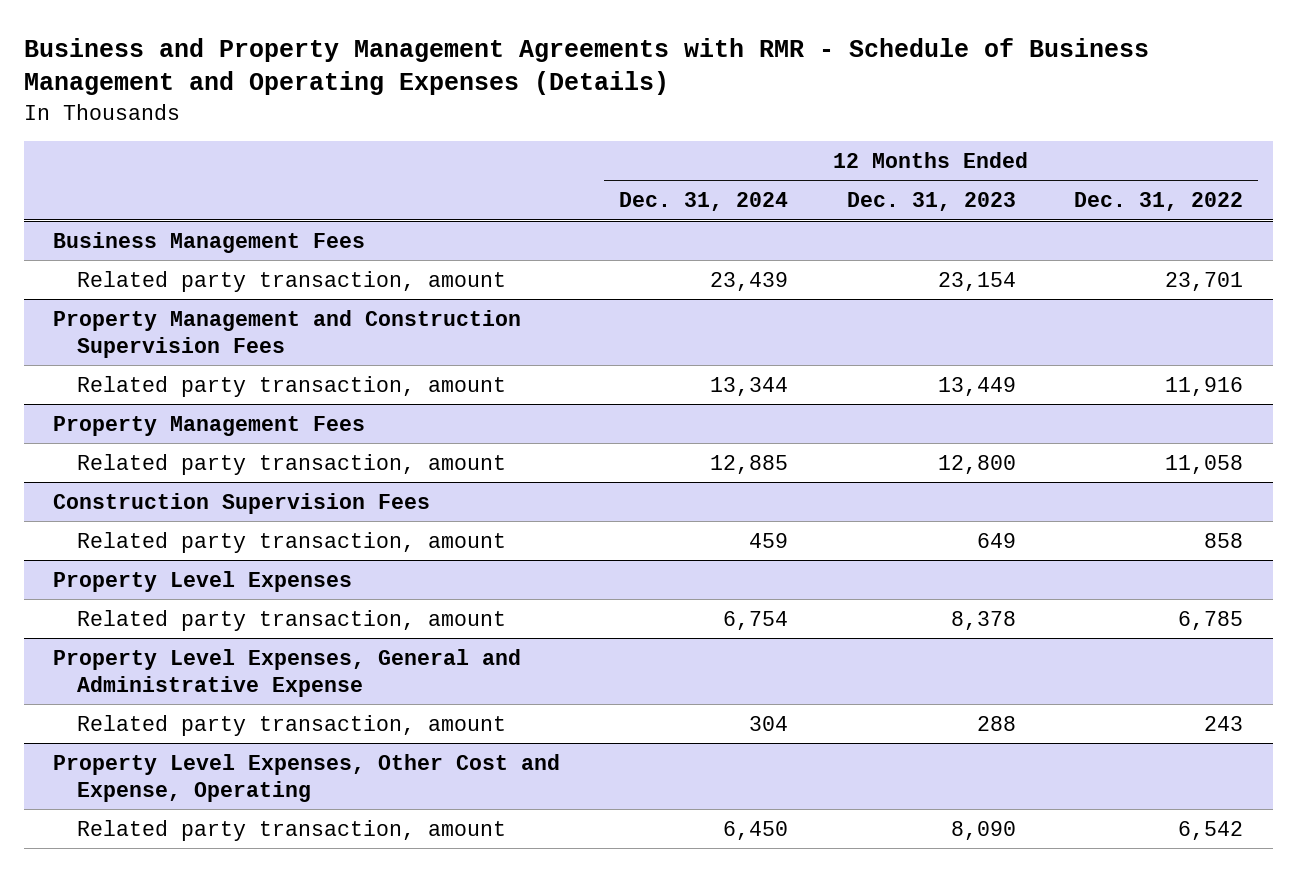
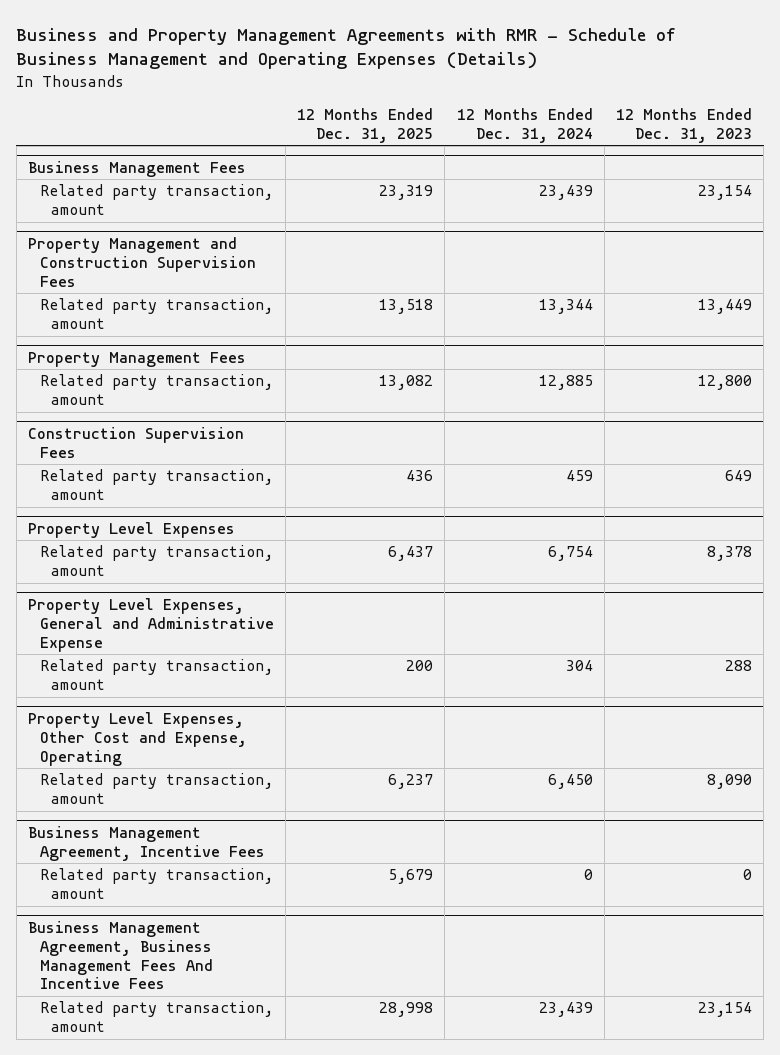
[1074,192,1244,212] Dec. 31, 2022 -> none
none -> [297,107,434,143] 12 Months Ended Dec. 31, 2025
none -> [27,825,265,861] Business Management Agreement, Incentive Fees
none -> [39,868,273,900] Related party transaction, amount
none -> [27,920,213,990] Business Management Agreement, Business Management Fees And Incentive Fees
none -> [39,1001,273,1033] Related party transaction, amount

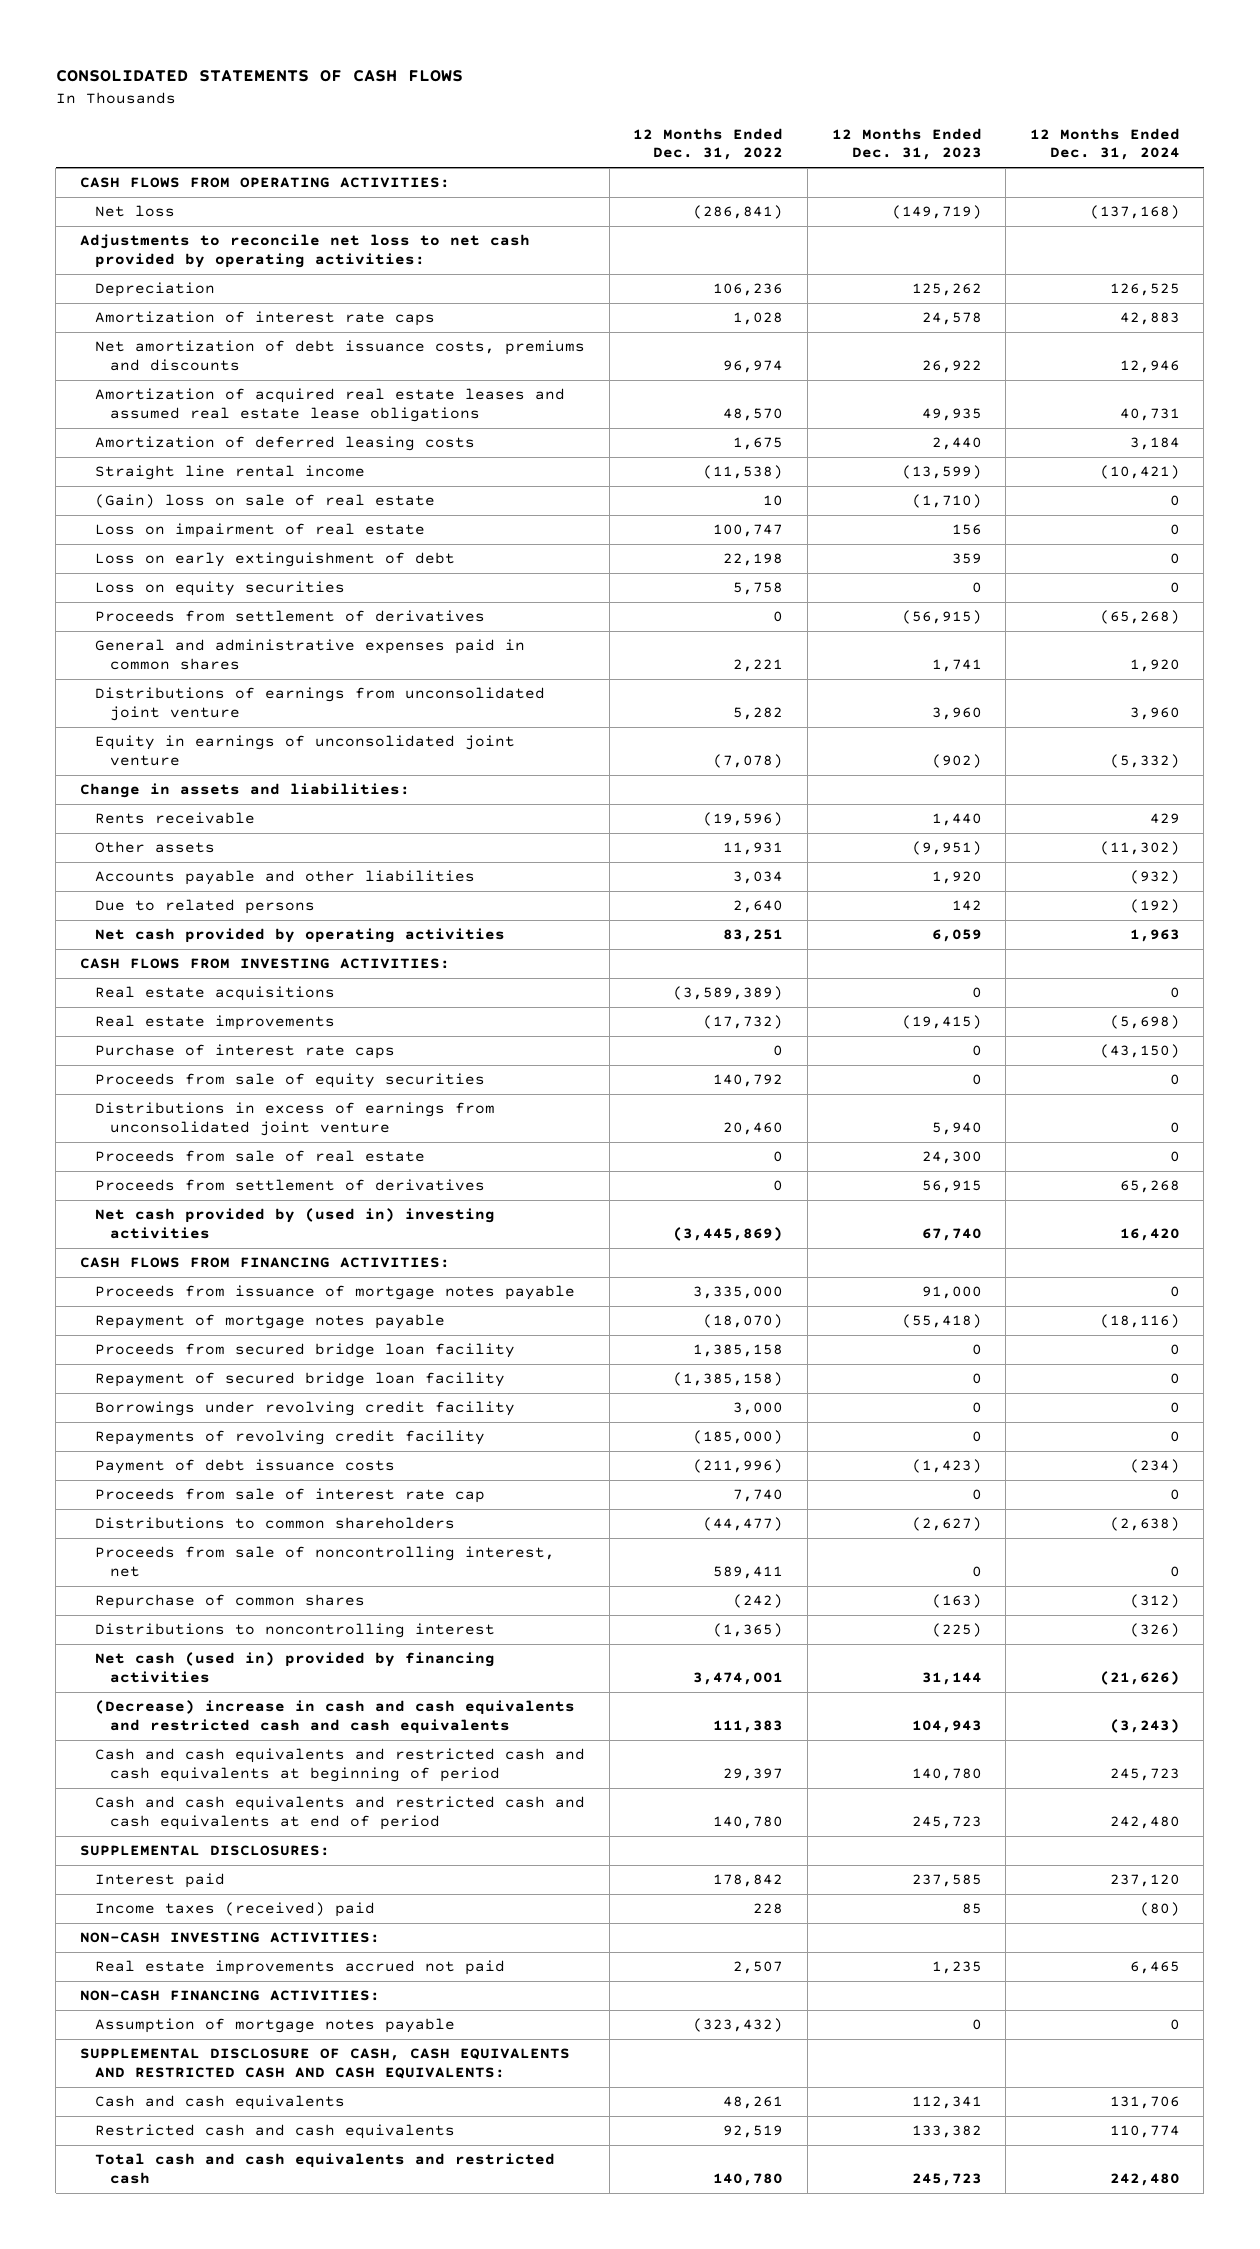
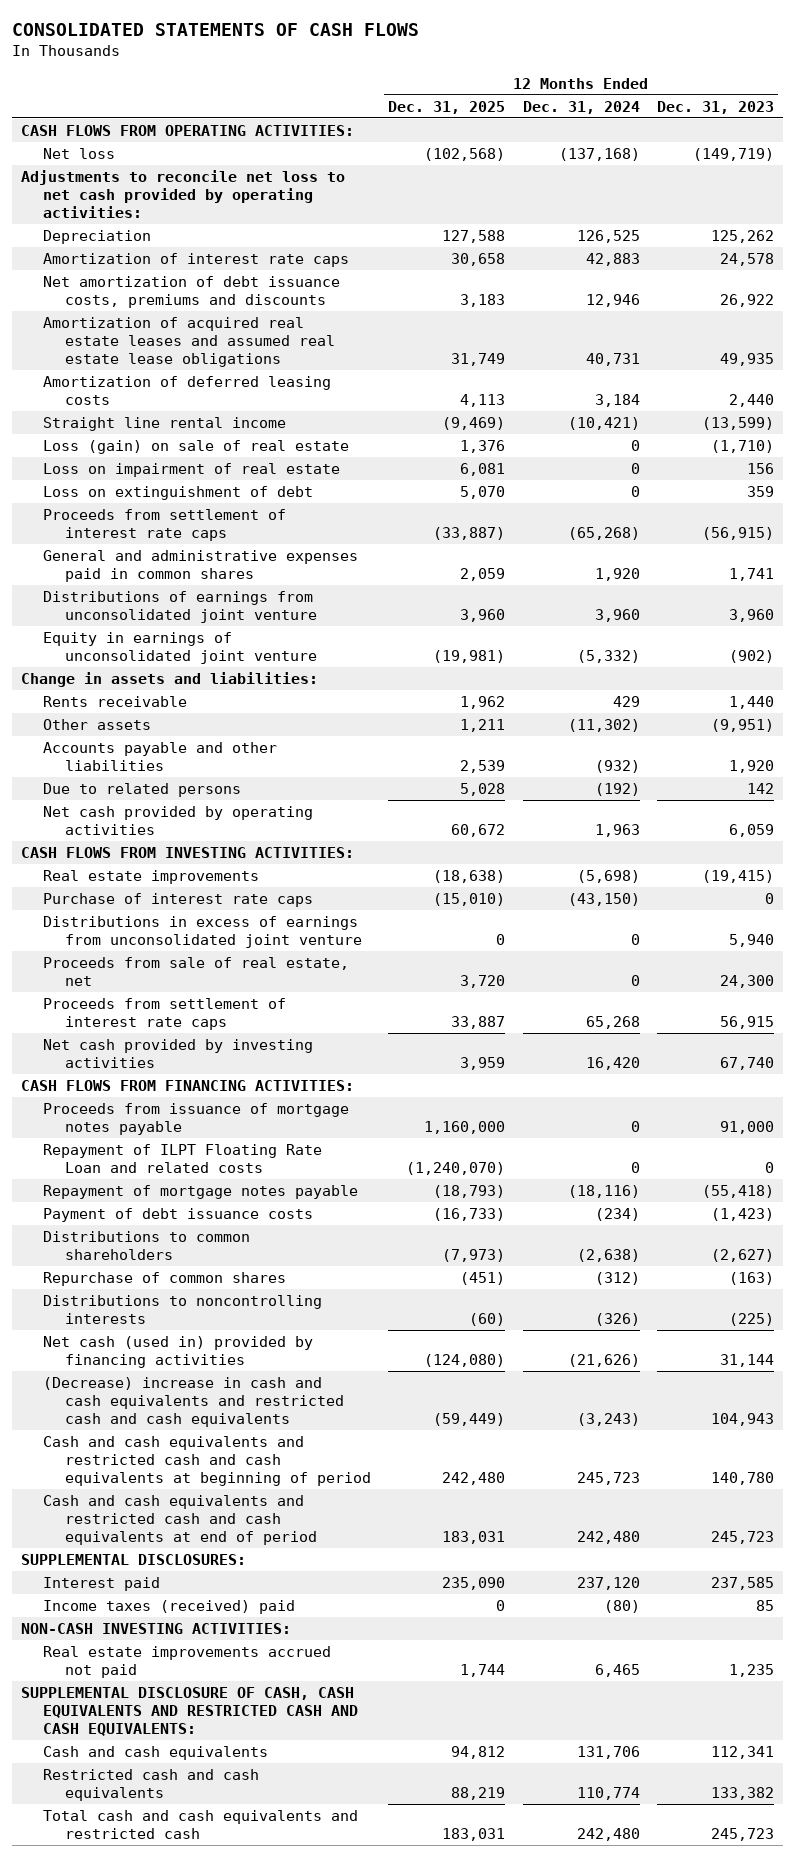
[633,127,784,161] 12 Months Ended Dec. 31, 2022 -> none
none -> [388,100,506,114] Dec. 31, 2025
[95,494,436,509] (Gain) loss on sale of real estate -> [43,440,350,455] Loss (gain) on sale of real estate
[95,581,346,597] Loss on equity securities -> none
[95,552,456,568] Loss on early extinguishment of debt -> [43,486,314,501] Loss on extinguishment of debt
[95,610,486,623] Proceeds from settlement of derivatives -> [43,509,287,541] Proceeds from settlement of interest rate caps
[95,986,336,1002] Real estate acquisitions -> none
[95,1073,486,1089] Proceeds from sale of equity securities -> none
[95,1150,426,1163] Proceeds from sale of real estate -> [43,957,350,986] Proceeds from sale of real estate, net
[95,1179,486,1192] Proceeds from settlement of derivatives -> [43,998,287,1030] Proceeds from settlement of interest rate caps
[95,1208,496,1240] Net cash provided by (used in) investing activities -> [43,1039,314,1068] Net cash provided by investing activities
none -> [43,1144,323,1173] Repayment of ILPT Floating Rate Loan and related costs
[95,1343,516,1359] Proceeds from secured bridge loan facility -> none
[95,1372,506,1388] Repayment of secured bridge loan facility -> none
[95,1401,516,1417] Borrowings under revolving credit facility -> none
[95,1430,486,1446] Repayments of revolving credit facility -> none
[95,1488,486,1504] Proceeds from sale of interest rate cap -> none
[95,1546,556,1578] Proceeds from sale of noncontrolling interest, net -> none
[95,1623,496,1639] Distributions to noncontrolling interest -> [43,1295,323,1324] Distributions to noncontrolling interests
[80,1990,381,2002] NON-CASH FINANCING ACTIVITIES: -> none
[95,2018,456,2034] Assumption of mortgage notes payable -> none

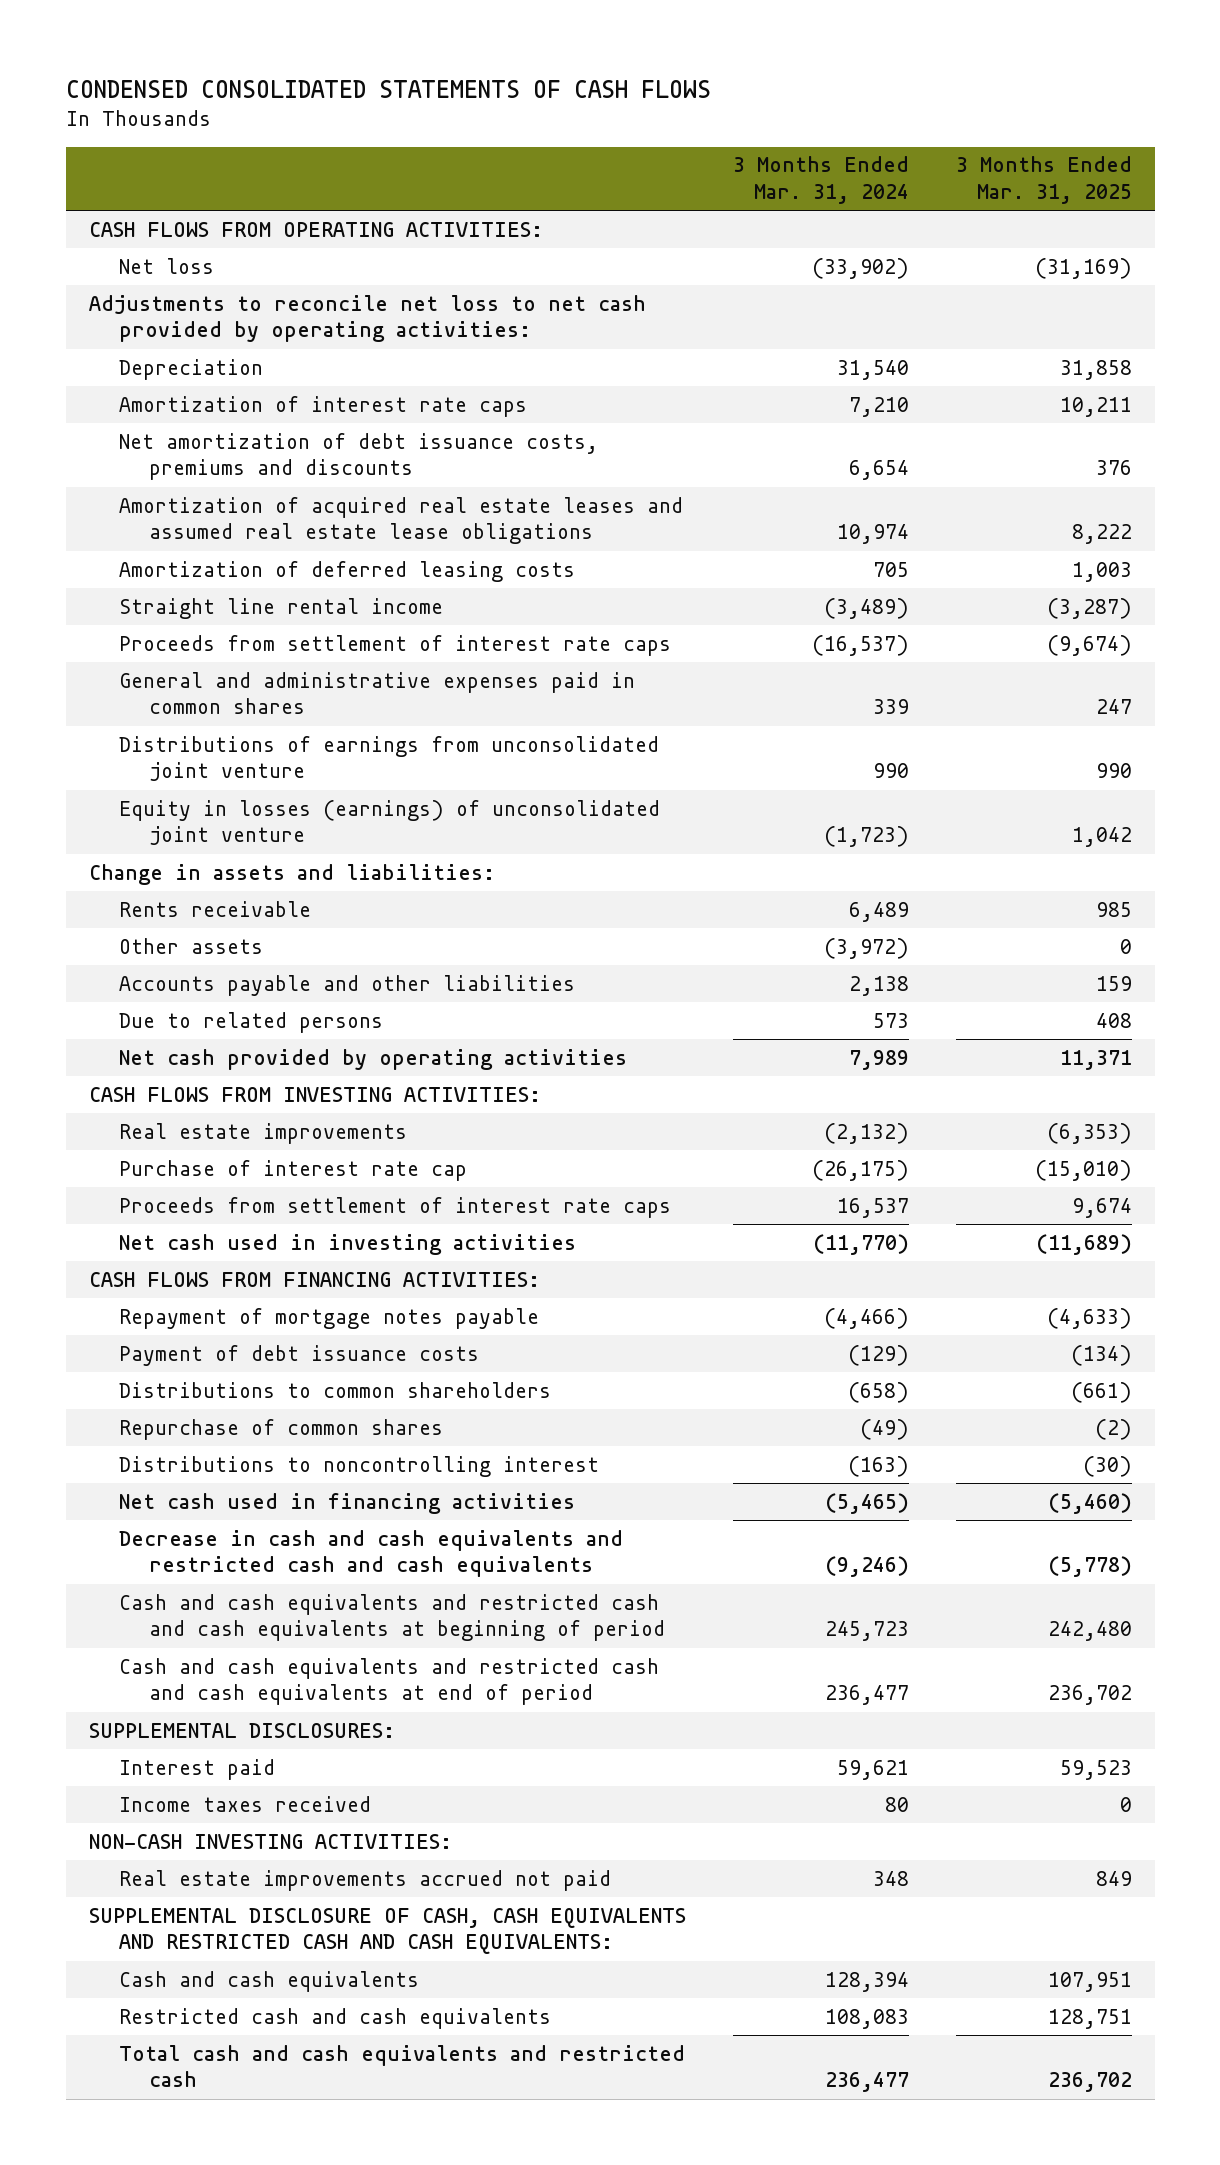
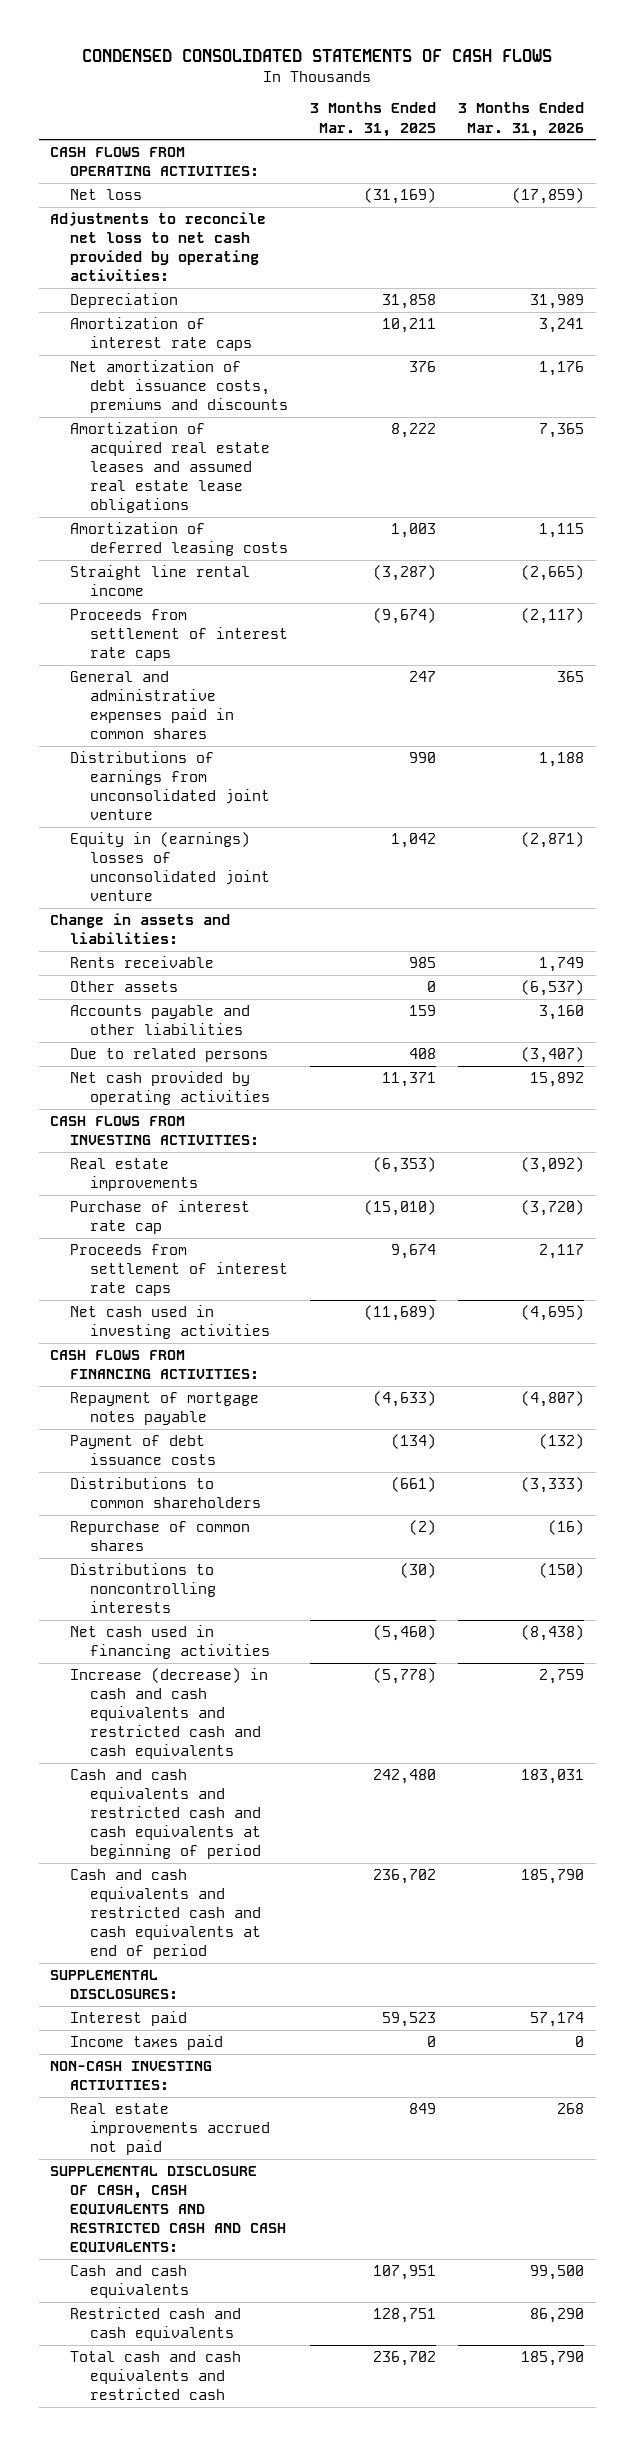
[732,156,909,205] 3 Months Ended Mar. 31, 2024 -> none
none -> [458,102,585,137] 3 Months Ended Mar. 31, 2026
[119,799,661,846] Equity in losses (earnings) of unconsolidated joint venture -> [70,831,271,902] Equity in (earnings) losses of unconsolidated joint venture
[119,1455,600,1477] Distributions to noncontrolling interest -> [70,1562,217,1614] Distributions to noncontrolling interests
[119,1529,624,1578] Decrease in cash and cash equivalents and restricted cash and cash equivalents -> [70,1667,269,1760] Increase (decrease) in cash and cash equivalents and restricted cash and cash equivalents
[119,1795,372,1812] Income taxes received -> [70,2034,224,2050] Income taxes paid

